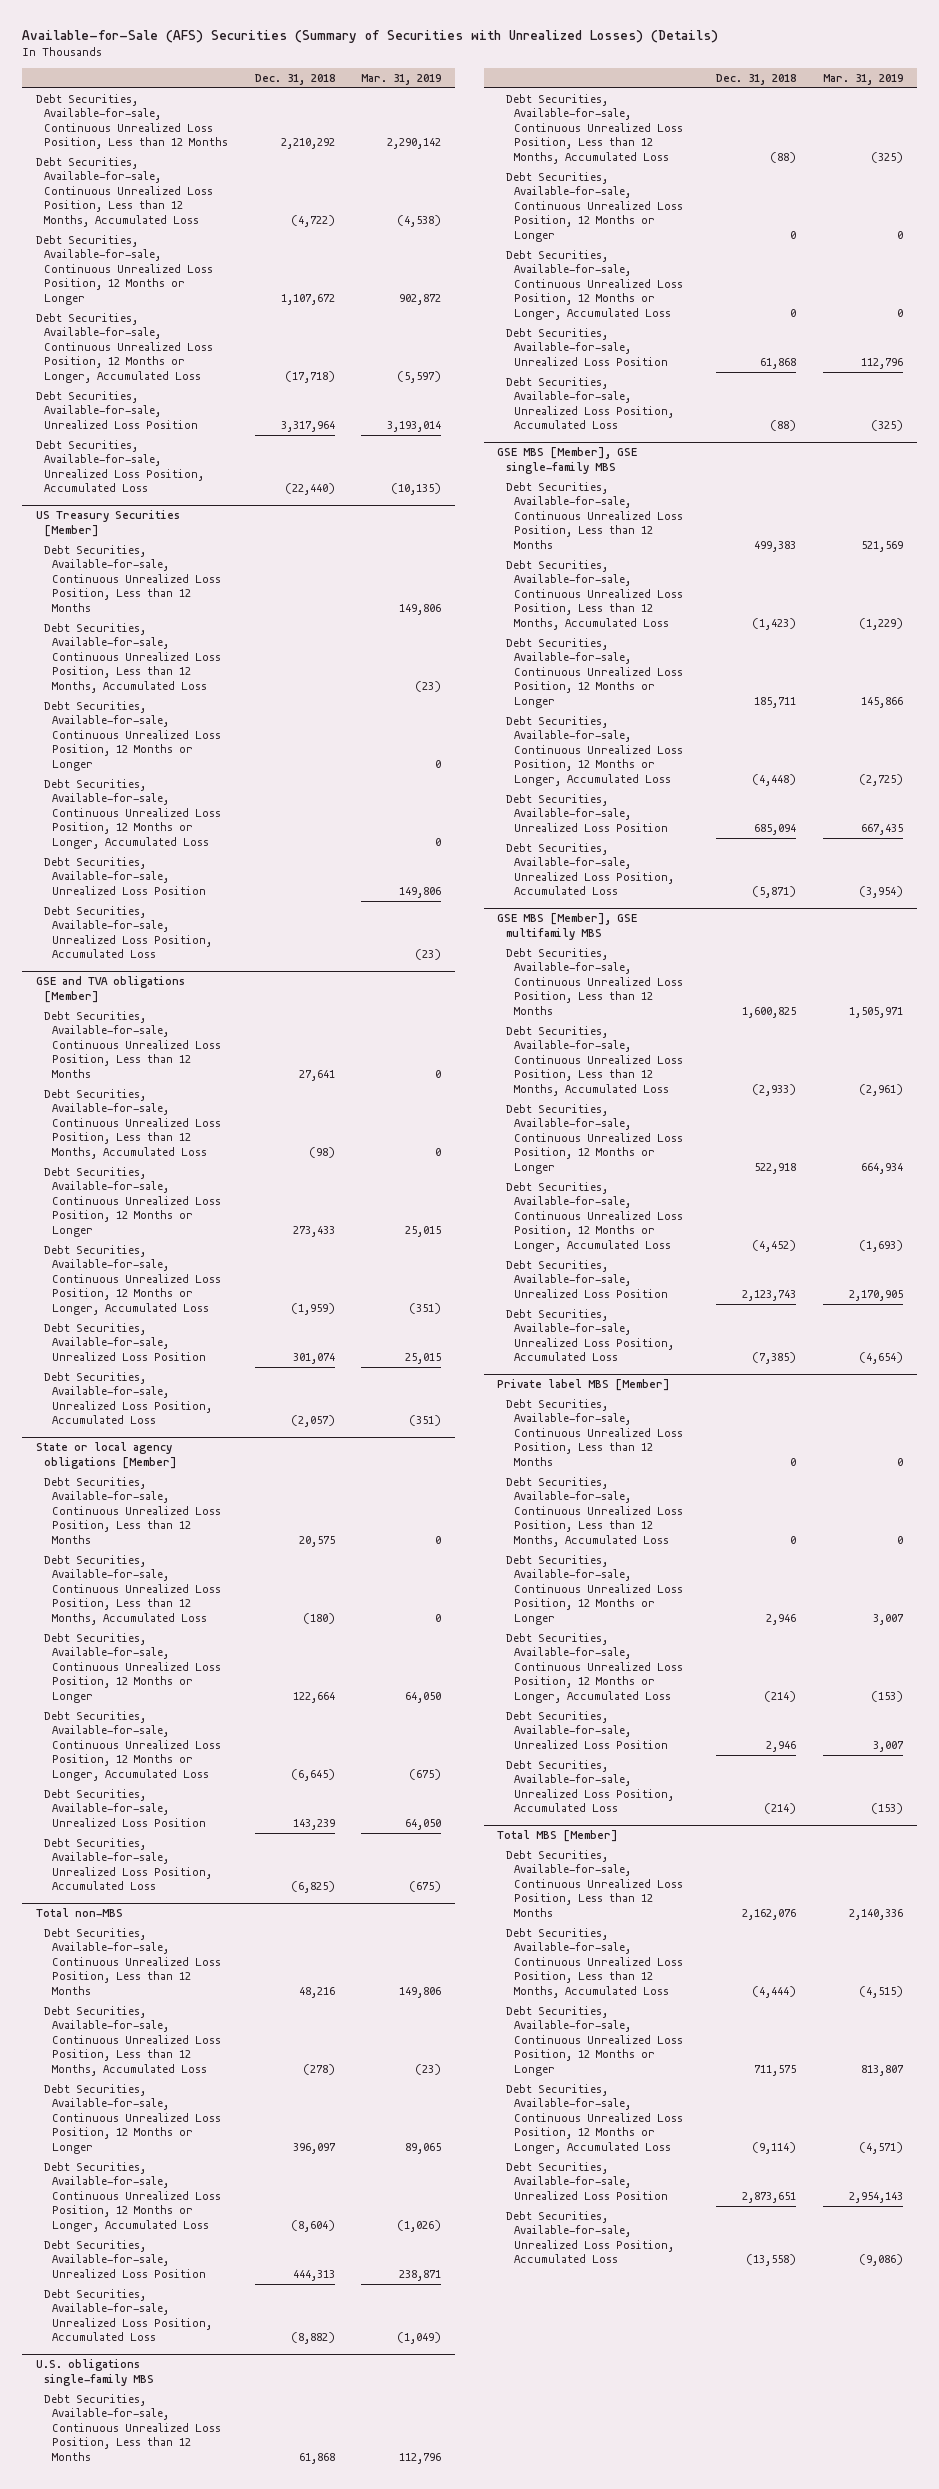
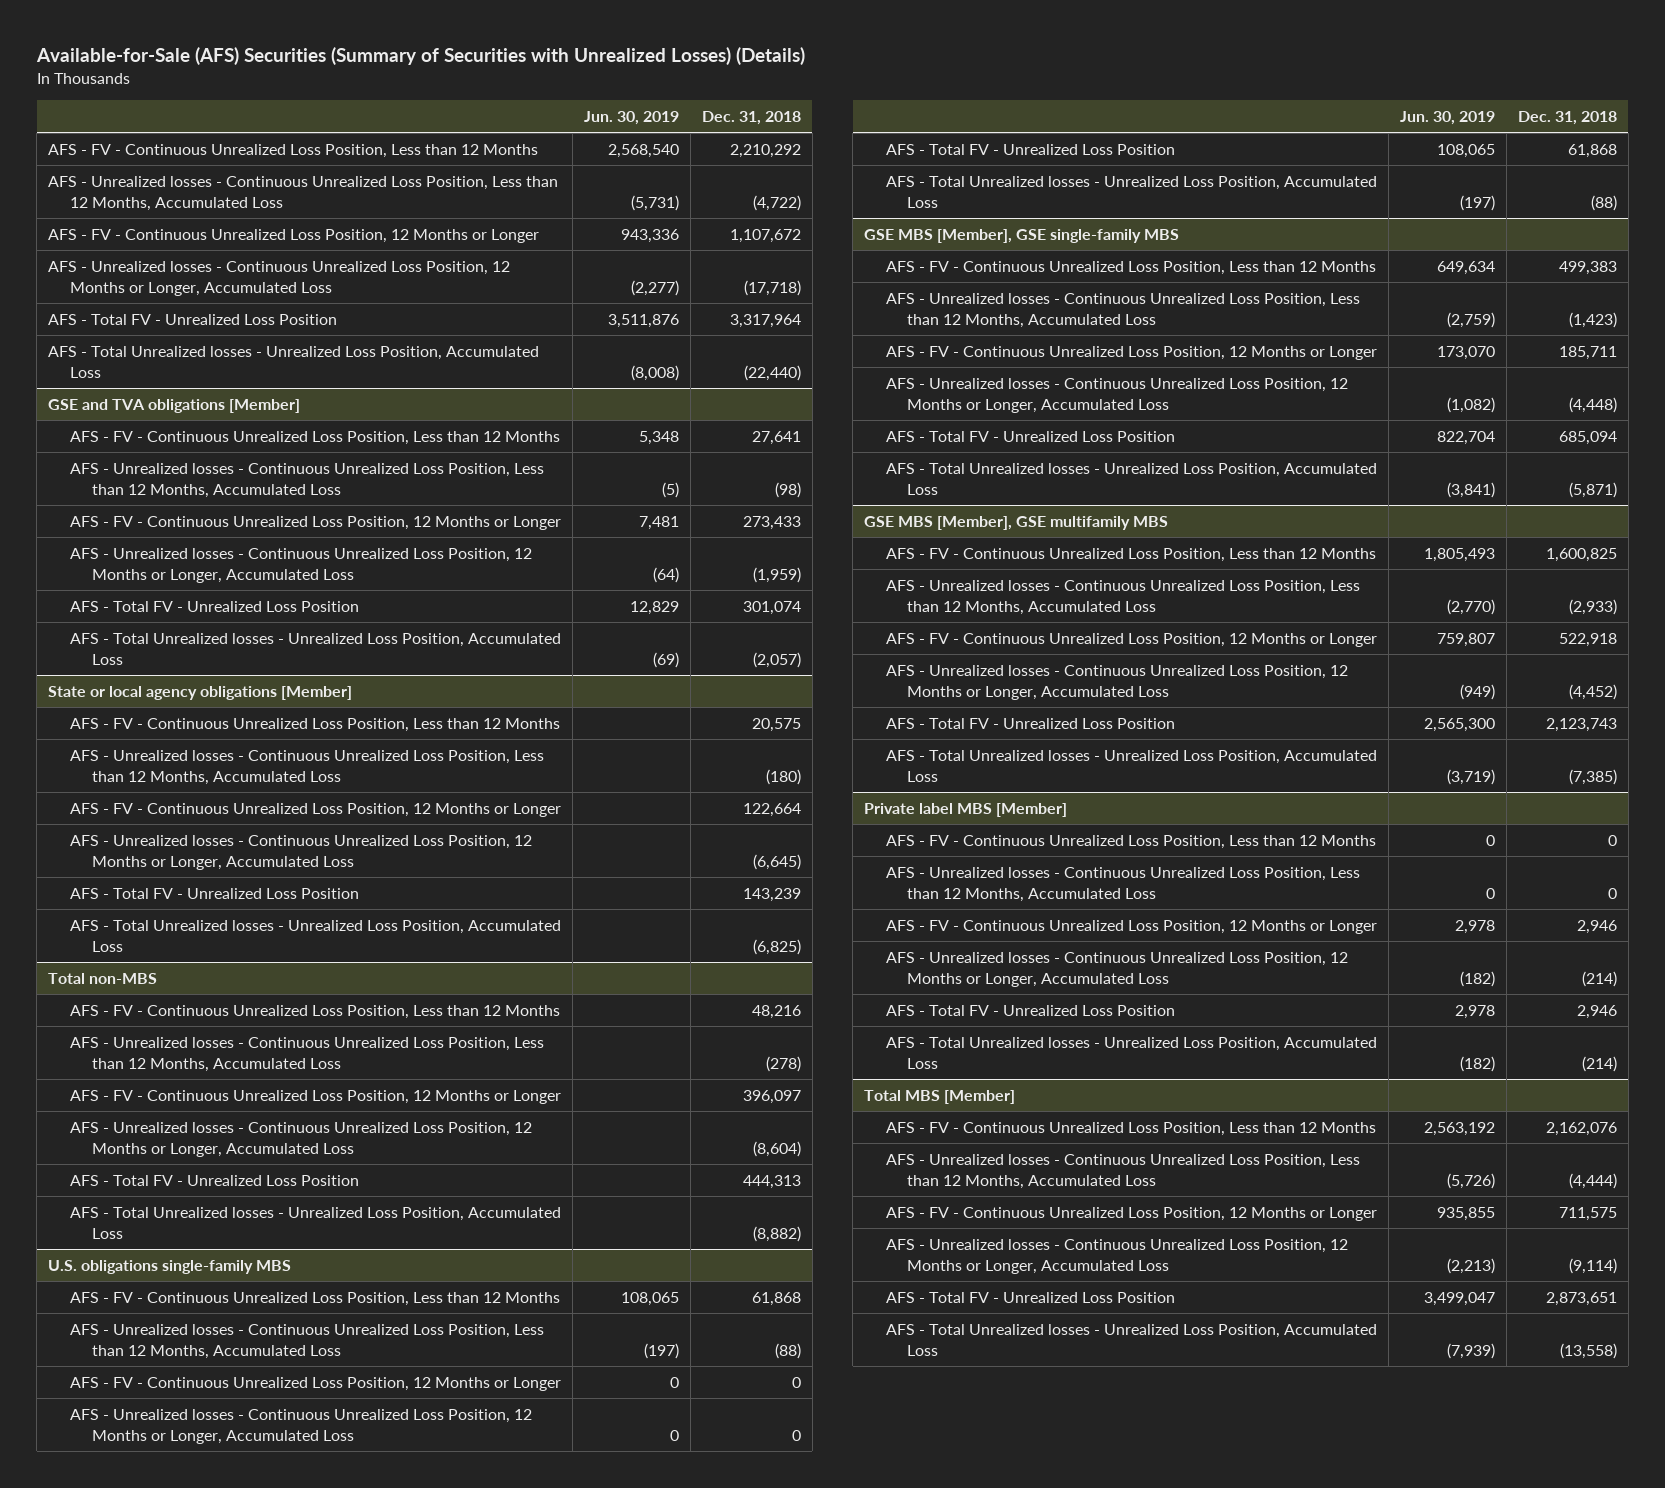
[361,73,442,85] Mar. 31, 2019 -> none
none -> [583,110,679,125] Jun. 30, 2019
[35,510,180,537] US Treasury Securities [Member] -> none
[43,545,222,612] Debt Securities, Available-for-sale, Continuous Unrealized Loss Position, Less than 12 Months -> none
[43,623,222,693] Debt Securities, Available-for-sale, Continuous Unrealized Loss Position, Less than 12 Months, Accumulated Loss -> none
[43,701,222,771] Debt Securities, Available-for-sale, Continuous Unrealized Loss Position, 12 Months or Longer -> none
[43,779,222,849] Debt Securities, Available-for-sale, Continuous Unrealized Loss Position, 12 Months or Longer, Accumulated Loss -> none
[43,857,207,895] Debt Securities, Available-for-sale, Unrealized Loss Position -> none
[43,906,213,959] Debt Securities, Available-for-sale, Unrealized Loss Position, Accumulated Loss -> none
[35,94,228,150] Debt Securities, Available-for-sale, Continuous Unrealized Loss Position, Less than 12 Months -> [48,143,539,158] AFS - FV - Continuous Unrealized Loss Position, Less than 12 Months
[35,157,213,227] Debt Securities, Available-for-sale, Continuous Unrealized Loss Position, Less than 12 Months, Accumulated Loss -> [48,175,559,211] AFS - Unrealized losses - Continuous Unrealized Loss Position, Less than 12 Months, Accumulated Loss
[35,235,213,305] Debt Securities, Available-for-sale, Continuous Unrealized Loss Position, 12 Months or Longer -> [48,228,540,243] AFS - FV - Continuous Unrealized Loss Position, 12 Months or Longer
[35,313,213,383] Debt Securities, Available-for-sale, Continuous Unrealized Loss Position, 12 Months or Longer, Accumulated Loss -> [48,260,511,296] AFS - Unrealized losses - Continuous Unrealized Loss Position, 12 Months or Longer, Accumulated Loss
[35,391,198,429] Debt Securities, Available-for-sale, Unrealized Loss Position -> [48,313,338,325] AFS - Total FV - Unrealized Loss Position
[35,440,204,493] Debt Securities, Available-for-sale, Unrealized Loss Position, Accumulated Loss -> [48,345,540,378] AFS - Total Unrealized losses - Unrealized Loss Position, Accumulated Loss
[43,1011,222,1078] Debt Securities, Available-for-sale, Continuous Unrealized Loss Position, Less than 12 Months -> [69,430,560,445] AFS - FV - Continuous Unrealized Loss Position, Less than 12 Months
[43,1089,222,1159] Debt Securities, Available-for-sale, Continuous Unrealized Loss Position, Less than 12 Months, Accumulated Loss -> [69,462,544,498] AFS - Unrealized losses - Continuous Unrealized Loss Position, Less than 12 Months, Accumulated Loss
[43,1167,222,1237] Debt Securities, Available-for-sale, Continuous Unrealized Loss Position, 12 Months or Longer -> [69,515,561,530] AFS - FV - Continuous Unrealized Loss Position, 12 Months or Longer
[43,1245,222,1315] Debt Securities, Available-for-sale, Continuous Unrealized Loss Position, 12 Months or Longer, Accumulated Loss -> [69,547,532,583] AFS - Unrealized losses - Continuous Unrealized Loss Position, 12 Months or Longer, Accumulated Loss
[43,1323,207,1361] Debt Securities, Available-for-sale, Unrealized Loss Position -> [69,600,359,612] AFS - Total FV - Unrealized Loss Position
[43,1372,213,1425] Debt Securities, Available-for-sale, Unrealized Loss Position, Accumulated Loss -> [69,632,561,665] AFS - Total Unrealized losses - Unrealized Loss Position, Accumulated Loss
[43,1477,222,1544] Debt Securities, Available-for-sale, Continuous Unrealized Loss Position, Less than 12 Months -> [69,717,560,732] AFS - FV - Continuous Unrealized Loss Position, Less than 12 Months
[43,1555,222,1625] Debt Securities, Available-for-sale, Continuous Unrealized Loss Position, Less than 12 Months, Accumulated Loss -> [69,749,544,785] AFS - Unrealized losses - Continuous Unrealized Loss Position, Less than 12 Months, Accumulated Loss
[43,1633,222,1703] Debt Securities, Available-for-sale, Continuous Unrealized Loss Position, 12 Months or Longer -> [69,802,561,817] AFS - FV - Continuous Unrealized Loss Position, 12 Months or Longer
[43,1711,222,1781] Debt Securities, Available-for-sale, Continuous Unrealized Loss Position, 12 Months or Longer, Accumulated Loss -> [69,834,532,870] AFS - Unrealized losses - Continuous Unrealized Loss Position, 12 Months or Longer, Accumulated Loss
[43,1789,207,1827] Debt Securities, Available-for-sale, Unrealized Loss Position -> [69,887,359,899] AFS - Total FV - Unrealized Loss Position
[43,1838,213,1891] Debt Securities, Available-for-sale, Unrealized Loss Position, Accumulated Loss -> [69,919,561,952] AFS - Total Unrealized losses - Unrealized Loss Position, Accumulated Loss
[43,1928,222,1995] Debt Securities, Available-for-sale, Continuous Unrealized Loss Position, Less than 12 Months -> [69,1004,560,1019] AFS - FV - Continuous Unrealized Loss Position, Less than 12 Months
[43,2006,222,2076] Debt Securities, Available-for-sale, Continuous Unrealized Loss Position, Less than 12 Months, Accumulated Loss -> [69,1036,544,1072] AFS - Unrealized losses - Continuous Unrealized Loss Position, Less than 12 Months, Accumulated Loss
[43,2084,222,2154] Debt Securities, Available-for-sale, Continuous Unrealized Loss Position, 12 Months or Longer -> [69,1089,561,1104] AFS - FV - Continuous Unrealized Loss Position, 12 Months or Longer
[43,2162,222,2232] Debt Securities, Available-for-sale, Continuous Unrealized Loss Position, 12 Months or Longer, Accumulated Loss -> [69,1121,532,1157] AFS - Unrealized losses - Continuous Unrealized Loss Position, 12 Months or Longer, Accumulated Loss
[43,2240,207,2278] Debt Securities, Available-for-sale, Unrealized Loss Position -> [69,1174,359,1186] AFS - Total FV - Unrealized Loss Position
[43,2289,213,2342] Debt Securities, Available-for-sale, Unrealized Loss Position, Accumulated Loss -> [69,1206,561,1239] AFS - Total Unrealized losses - Unrealized Loss Position, Accumulated Loss
[43,2394,222,2461] Debt Securities, Available-for-sale, Continuous Unrealized Loss Position, Less than 12 Months -> [69,1291,560,1306] AFS - FV - Continuous Unrealized Loss Position, Less than 12 Months
[505,94,684,164] Debt Securities, Available-for-sale, Continuous Unrealized Loss Position, Less than 12 Months, Accumulated Loss -> [69,1323,544,1359] AFS - Unrealized losses - Continuous Unrealized Loss Position, Less than 12 Months, Accumulated Loss
[505,172,684,242] Debt Securities, Available-for-sale, Continuous Unrealized Loss Position, 12 Months or Longer -> [69,1376,561,1391] AFS - FV - Continuous Unrealized Loss Position, 12 Months or Longer
[505,250,684,320] Debt Securities, Available-for-sale, Continuous Unrealized Loss Position, 12 Months or Longer, Accumulated Loss -> [69,1408,532,1444] AFS - Unrealized losses - Continuous Unrealized Loss Position, 12 Months or Longer, Accumulated Loss
[505,328,669,366] Debt Securities, Available-for-sale, Unrealized Loss Position -> [885,143,1175,155] AFS - Total FV - Unrealized Loss Position
[505,377,675,430] Debt Securities, Available-for-sale, Unrealized Loss Position, Accumulated Loss -> [885,175,1377,208] AFS - Total Unrealized losses - Unrealized Loss Position, Accumulated Loss
[505,482,684,549] Debt Securities, Available-for-sale, Continuous Unrealized Loss Position, Less than 12 Months -> [885,260,1376,275] AFS - FV - Continuous Unrealized Loss Position, Less than 12 Months
[505,560,684,630] Debt Securities, Available-for-sale, Continuous Unrealized Loss Position, Less than 12 Months, Accumulated Loss -> [885,292,1360,328] AFS - Unrealized losses - Continuous Unrealized Loss Position, Less than 12 Months, Accumulated Loss
[505,638,684,708] Debt Securities, Available-for-sale, Continuous Unrealized Loss Position, 12 Months or Longer -> [885,345,1377,360] AFS - FV - Continuous Unrealized Loss Position, 12 Months or Longer
[505,716,684,786] Debt Securities, Available-for-sale, Continuous Unrealized Loss Position, 12 Months or Longer, Accumulated Loss -> [885,377,1348,413] AFS - Unrealized losses - Continuous Unrealized Loss Position, 12 Months or Longer, Accumulated Loss
[505,794,669,832] Debt Securities, Available-for-sale, Unrealized Loss Position -> [885,430,1175,442] AFS - Total FV - Unrealized Loss Position
[505,843,675,896] Debt Securities, Available-for-sale, Unrealized Loss Position, Accumulated Loss -> [885,462,1377,495] AFS - Total Unrealized losses - Unrealized Loss Position, Accumulated Loss
[505,948,684,1015] Debt Securities, Available-for-sale, Continuous Unrealized Loss Position, Less than 12 Months -> [885,547,1376,562] AFS - FV - Continuous Unrealized Loss Position, Less than 12 Months
[505,1026,684,1096] Debt Securities, Available-for-sale, Continuous Unrealized Loss Position, Less than 12 Months, Accumulated Loss -> [885,579,1360,615] AFS - Unrealized losses - Continuous Unrealized Loss Position, Less than 12 Months, Accumulated Loss
[505,1104,684,1174] Debt Securities, Available-for-sale, Continuous Unrealized Loss Position, 12 Months or Longer -> [885,632,1377,647] AFS - FV - Continuous Unrealized Loss Position, 12 Months or Longer
[505,1182,684,1252] Debt Securities, Available-for-sale, Continuous Unrealized Loss Position, 12 Months or Longer, Accumulated Loss -> [885,664,1348,700] AFS - Unrealized losses - Continuous Unrealized Loss Position, 12 Months or Longer, Accumulated Loss
[505,1260,669,1298] Debt Securities, Available-for-sale, Unrealized Loss Position -> [885,717,1175,729] AFS - Total FV - Unrealized Loss Position
[505,1309,675,1362] Debt Securities, Available-for-sale, Unrealized Loss Position, Accumulated Loss -> [885,749,1377,782] AFS - Total Unrealized losses - Unrealized Loss Position, Accumulated Loss
[505,1399,684,1466] Debt Securities, Available-for-sale, Continuous Unrealized Loss Position, Less than 12 Months -> [885,834,1376,849] AFS - FV - Continuous Unrealized Loss Position, Less than 12 Months
[505,1477,684,1547] Debt Securities, Available-for-sale, Continuous Unrealized Loss Position, Less than 12 Months, Accumulated Loss -> [885,866,1360,902] AFS - Unrealized losses - Continuous Unrealized Loss Position, Less than 12 Months, Accumulated Loss
[505,1555,684,1625] Debt Securities, Available-for-sale, Continuous Unrealized Loss Position, 12 Months or Longer -> [885,919,1377,934] AFS - FV - Continuous Unrealized Loss Position, 12 Months or Longer
[505,1633,684,1703] Debt Securities, Available-for-sale, Continuous Unrealized Loss Position, 12 Months or Longer, Accumulated Loss -> [885,951,1348,987] AFS - Unrealized losses - Continuous Unrealized Loss Position, 12 Months or Longer, Accumulated Loss
[505,1711,669,1749] Debt Securities, Available-for-sale, Unrealized Loss Position -> [885,1004,1175,1016] AFS - Total FV - Unrealized Loss Position
[505,1760,675,1813] Debt Securities, Available-for-sale, Unrealized Loss Position, Accumulated Loss -> [885,1036,1377,1069] AFS - Total Unrealized losses - Unrealized Loss Position, Accumulated Loss
[505,1850,684,1917] Debt Securities, Available-for-sale, Continuous Unrealized Loss Position, Less than 12 Months -> [885,1121,1376,1136] AFS - FV - Continuous Unrealized Loss Position, Less than 12 Months
[505,1928,684,1998] Debt Securities, Available-for-sale, Continuous Unrealized Loss Position, Less than 12 Months, Accumulated Loss -> [885,1153,1360,1189] AFS - Unrealized losses - Continuous Unrealized Loss Position, Less than 12 Months, Accumulated Loss
[505,2006,684,2076] Debt Securities, Available-for-sale, Continuous Unrealized Loss Position, 12 Months or Longer -> [885,1206,1377,1221] AFS - FV - Continuous Unrealized Loss Position, 12 Months or Longer
[505,2084,684,2154] Debt Securities, Available-for-sale, Continuous Unrealized Loss Position, 12 Months or Longer, Accumulated Loss -> [885,1238,1348,1274] AFS - Unrealized losses - Continuous Unrealized Loss Position, 12 Months or Longer, Accumulated Loss
[505,2162,669,2200] Debt Securities, Available-for-sale, Unrealized Loss Position -> [885,1291,1175,1303] AFS - Total FV - Unrealized Loss Position
[505,2211,675,2264] Debt Securities, Available-for-sale, Unrealized Loss Position, Accumulated Loss -> [885,1323,1377,1356] AFS - Total Unrealized losses - Unrealized Loss Position, Accumulated Loss

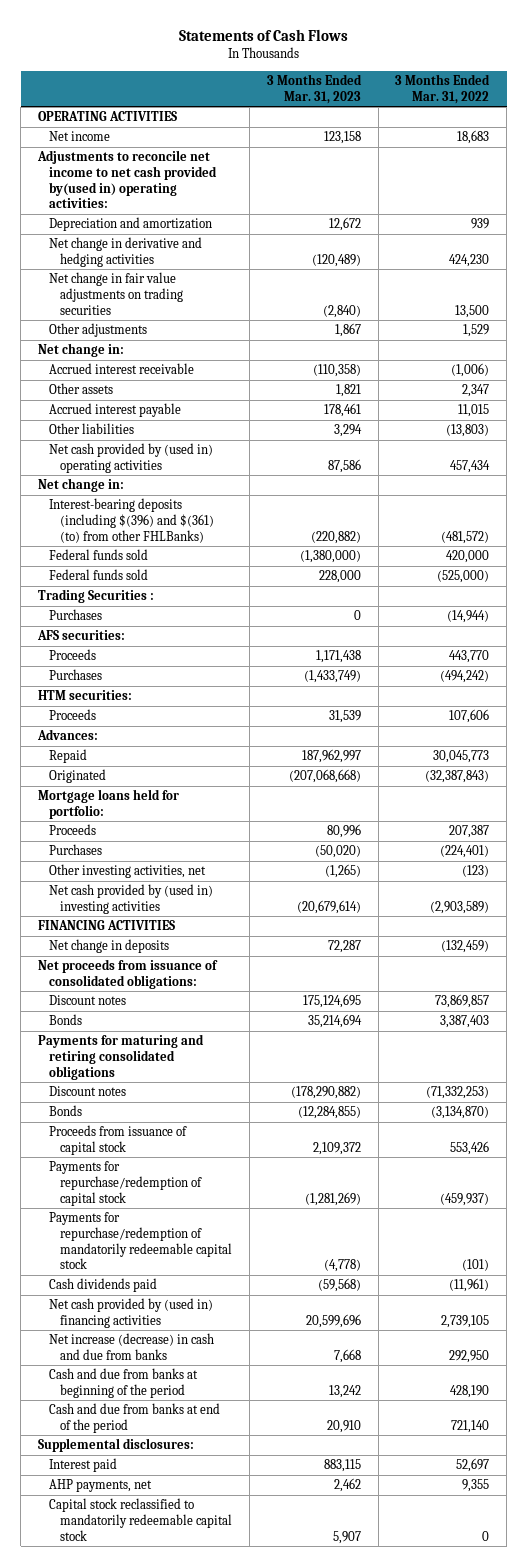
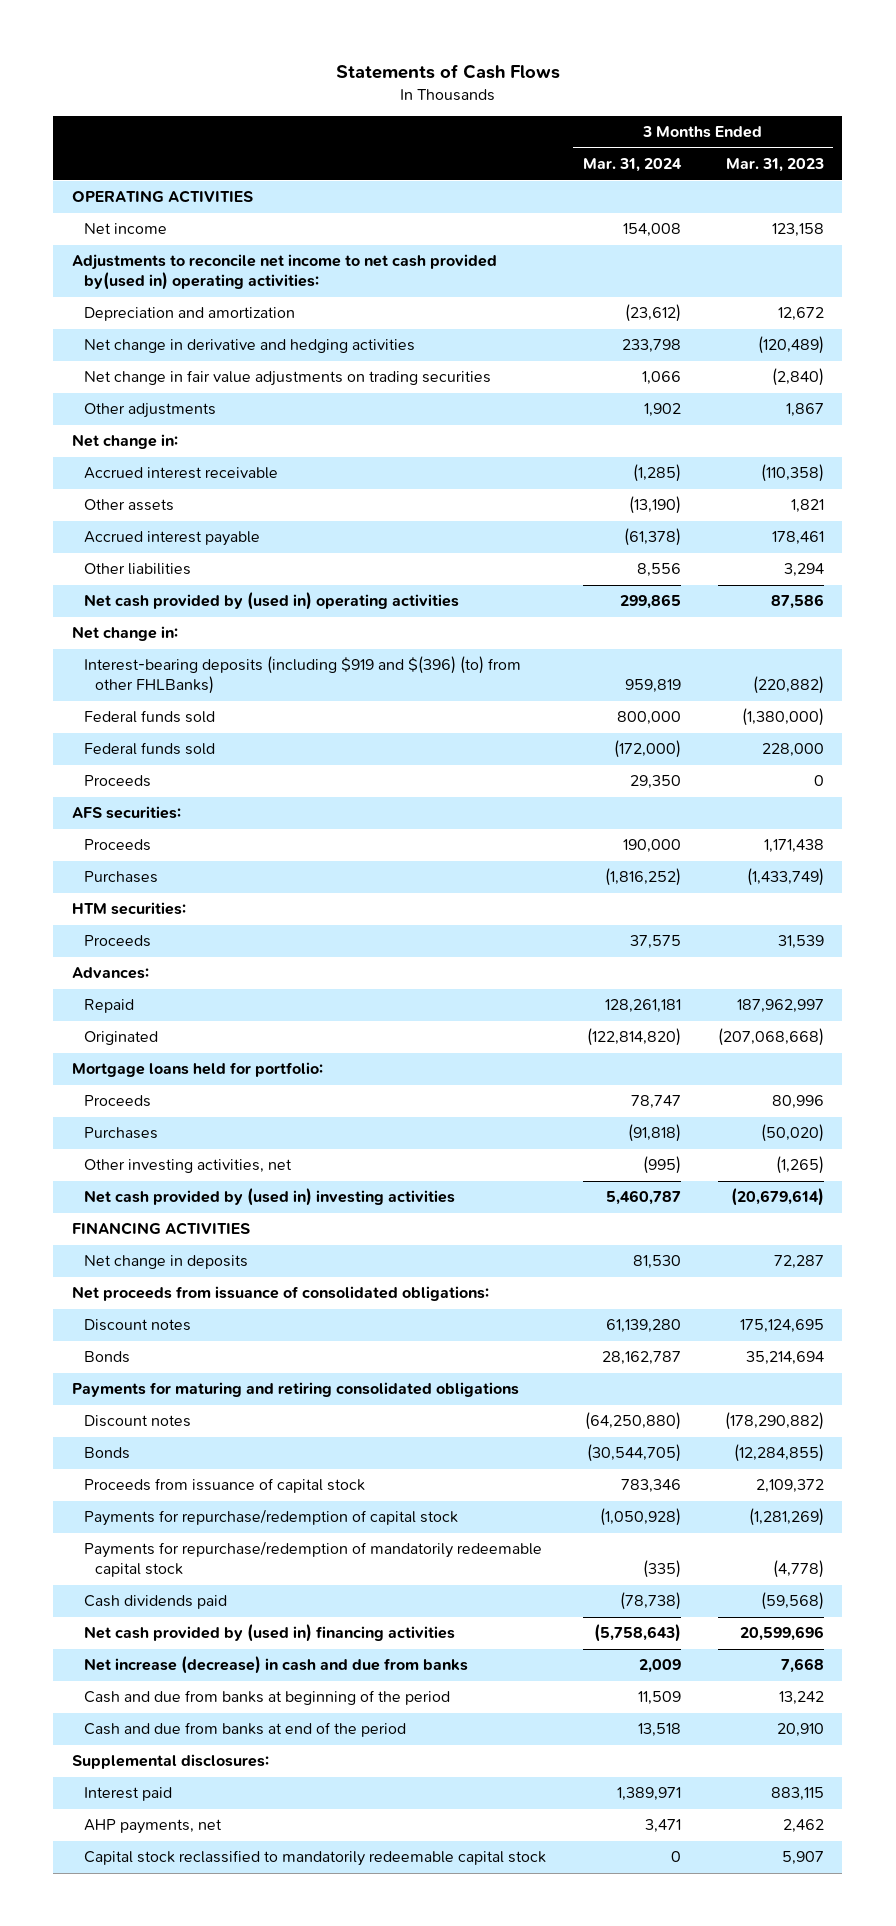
[395,74,491,104] 3 Months Ended Mar. 31, 2022 -> none
none -> [582,158,682,173] Mar. 31, 2024
[49,498,215,543] Interest-bearing deposits (including $(396) and $(361) (to) from other FHLBanks) -> [83,656,521,695] Interest-bearing deposits (including $919 and $(396) (to) from other FHLBanks)
[37,589,154,604] Trading Securities : -> none
[49,609,103,621] Purchases -> none
none -> [83,775,151,788] Proceeds

